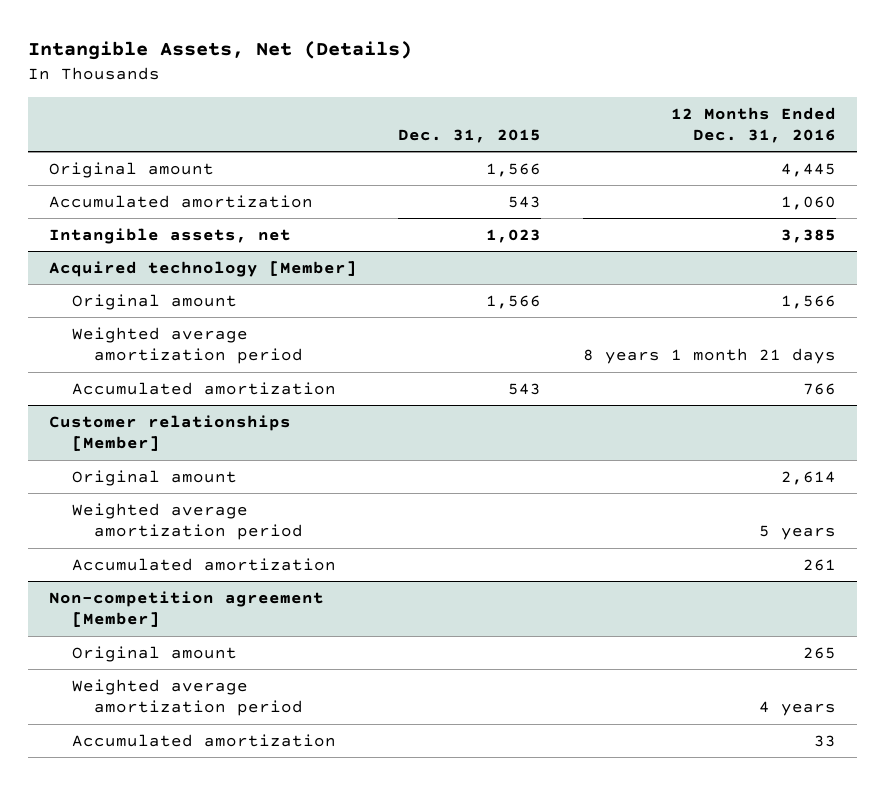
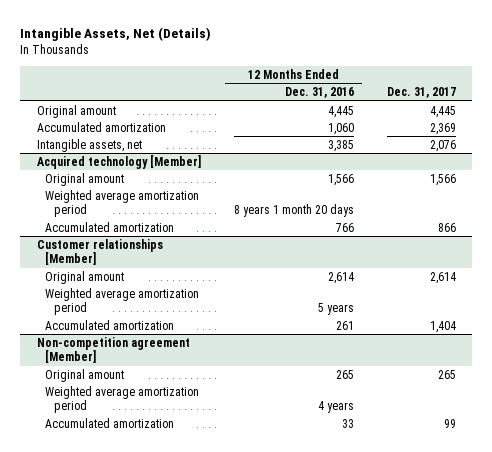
[398,129,542,144] Dec. 31, 2015 -> none
none -> [386,87,456,99] Dec. 31, 2017
[583,348,837,365] 8 years 1 month 21 days -> [233,204,354,218] 8 years 1 month 20 days

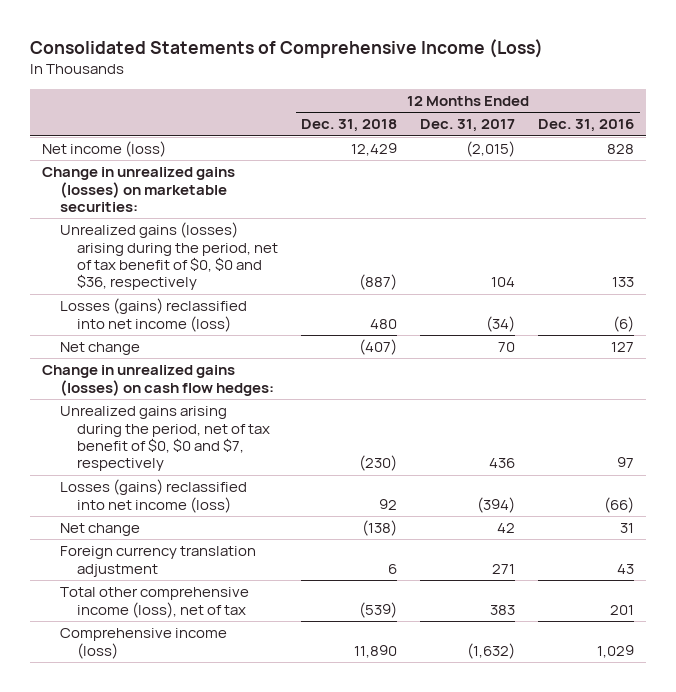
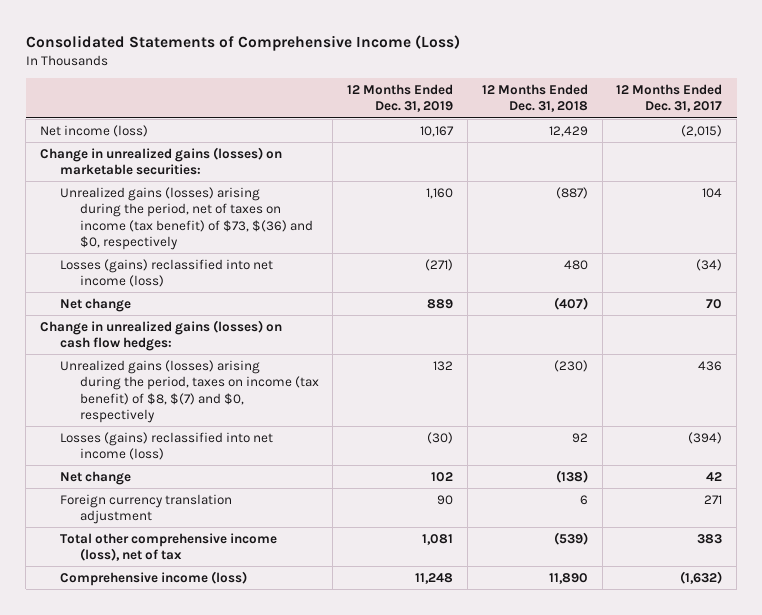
[538,119,635,133] Dec. 31, 2016 -> none
none -> [347,83,454,113] 12 Months Ended Dec. 31, 2019
[59,222,279,291] Unrealized gains (losses) arising during the period, net of tax benefit of $0, $0 and $36, respectively -> [59,186,313,251] Unrealized gains (losses) arising during the period, net of taxes on income (tax benefit) of $73, $(36) and $0, respectively
[59,406,271,472] Unrealized gains arising during the period, net of tax benefit of $0, $0 and $7, respectively -> [59,359,319,424] Unrealized gains (losses) arising during the period, taxes on income (tax benefit) of $8, $(7) and $0, respectively

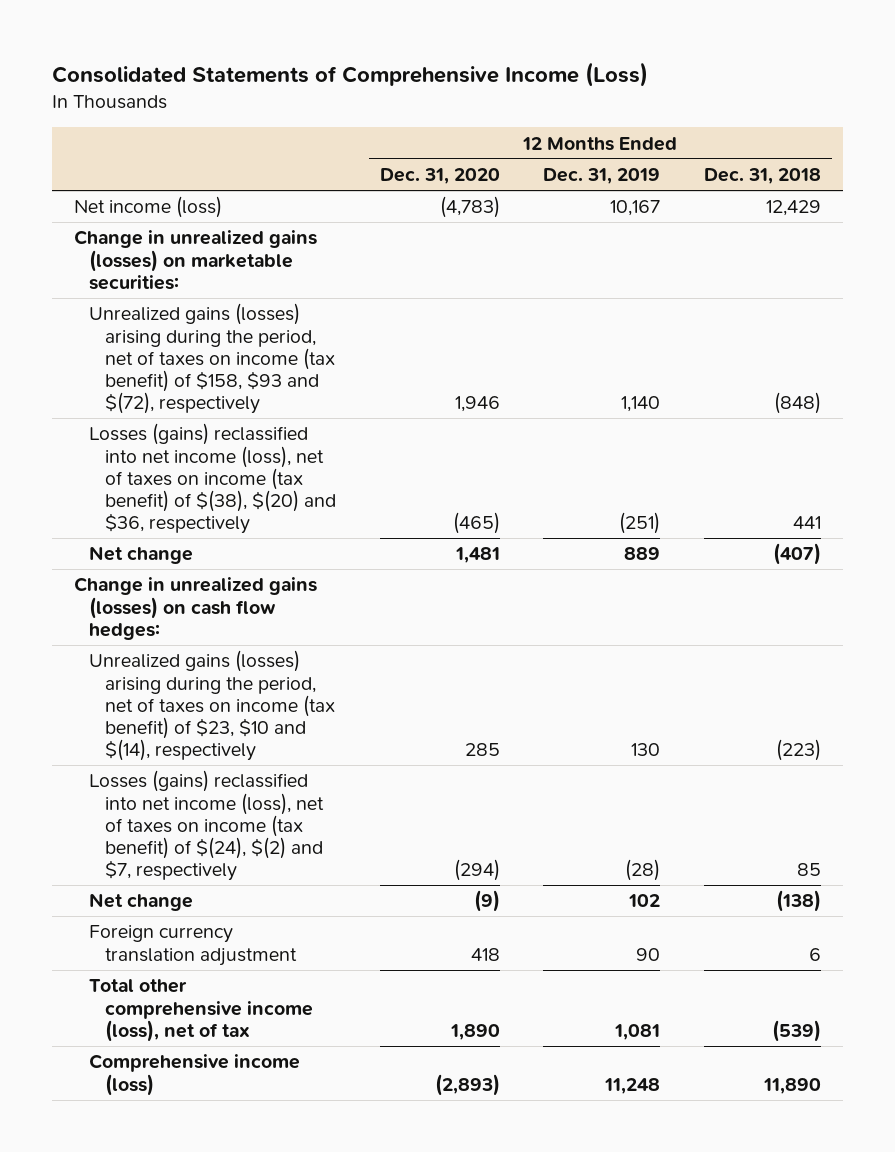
[616,83,723,113] 12 Months Ended Dec. 31, 2017 -> none
none -> [379,167,500,184] Dec. 31, 2020
[59,186,313,251] Unrealized gains (losses) arising during the period, net of taxes on income (tax benefit) of $73, $(36) and $0, respectively -> [89,303,336,415] Unrealized gains (losses) arising during the period, net of taxes on income (tax benefit) of $158, $93 and $(72), respectively
[426,187,454,199] 1,160 -> [621,396,661,413] 1,140
[555,186,588,199] (887) -> [774,392,822,415] (848)
[59,258,273,288] Losses (gains) reclassified into net income (loss) -> [89,423,337,535] Losses (gains) reclassified into net income (loss), net of taxes on income (tax benefit) of $(38), $(20) and $36, respectively
[425,258,454,271] (271) -> [619,512,661,535] (251)
[563,259,588,270] 480 -> [793,516,822,530] 441
[59,359,319,424] Unrealized gains (losses) arising during the period, taxes on income (tax benefit) of $8, $(7) and $0, respectively -> [89,650,336,762] Unrealized gains (losses) arising during the period, net of taxes on income (tax benefit) of $23, $10 and $(14), respectively
[433,360,454,371] 132 -> [631,743,661,757] 130
[553,359,588,372] (230) -> [776,739,822,762] (223)
[59,431,273,461] Losses (gains) reclassified into net income (loss) -> [89,770,325,882] Losses (gains) reclassified into net income (loss), net of taxes on income (tax benefit) of $(24), $(2) and $7, respectively
[427,431,454,444] (30) -> [625,859,661,882] (28)
[571,432,588,443] 92 -> [797,863,822,877] 85

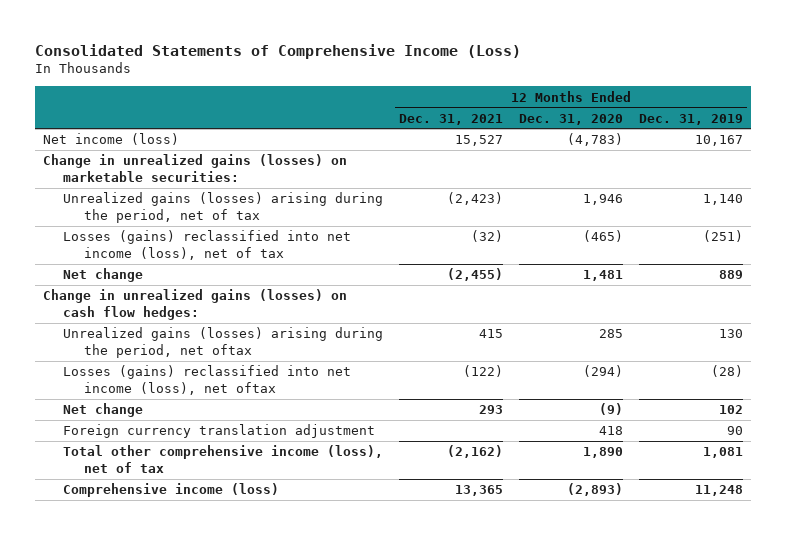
[704,167,822,184] Dec. 31, 2018 -> none
none -> [399,113,504,125] Dec. 31, 2021
[89,303,336,415] Unrealized gains (losses) arising during the period, net of taxes on income (tax benefit) of $158, $93 and $(72), respectively -> [63,192,384,224] Unrealized gains (losses) arising during the period, net of tax
[89,423,337,535] Losses (gains) reclassified into net income (loss), net of taxes on income (tax benefit) of $(38), $(20) and $36, respectively -> [63,230,352,261] Losses (gains) reclassified into net income (loss), net of tax
[89,650,336,762] Unrealized gains (losses) arising during the period, net of taxes on income (tax benefit) of $23, $10 and $(14), respectively -> [63,327,384,359] Unrealized gains (losses) arising during the period, net oftax
[89,770,325,882] Losses (gains) reclassified into net income (loss), net of taxes on income (tax benefit) of $(24), $(2) and $7, respectively -> [63,365,352,396] Losses (gains) reclassified into net income (loss), net oftax

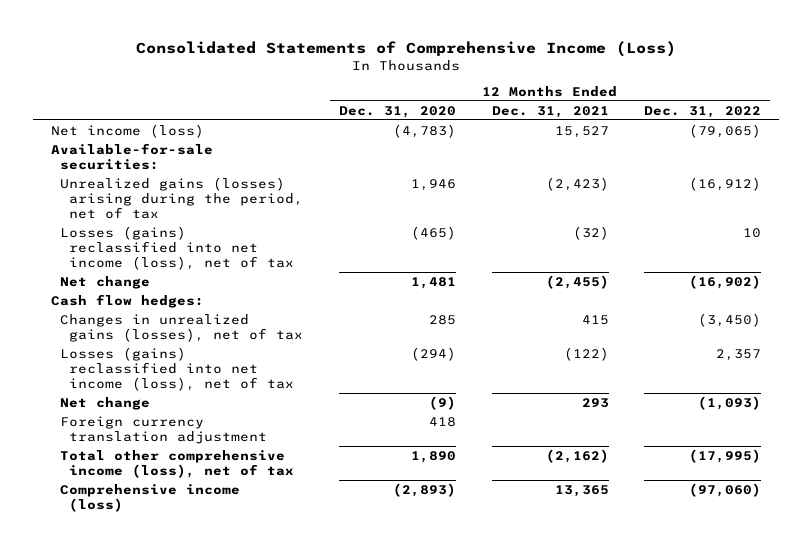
[638,113,743,125] Dec. 31, 2019 -> none
none -> [644,105,762,118] Dec. 31, 2022
[43,154,348,183] Change in unrealized gains (losses) on marketable securities: -> none
none -> [50,142,213,171] Available-for-sale securities:
[43,289,348,321] Change in unrealized gains (losses) on cash flow hedges: -> none
none -> [50,293,204,308] Cash flow hedges:
[63,327,384,359] Unrealized gains (losses) arising during the period, net oftax -> [60,313,304,343] Changes in unrealized gains (losses), net of tax
[63,365,352,396] Losses (gains) reclassified into net income (loss), net oftax -> [60,346,295,392] Losses (gains) reclassified into net income (loss), net of tax

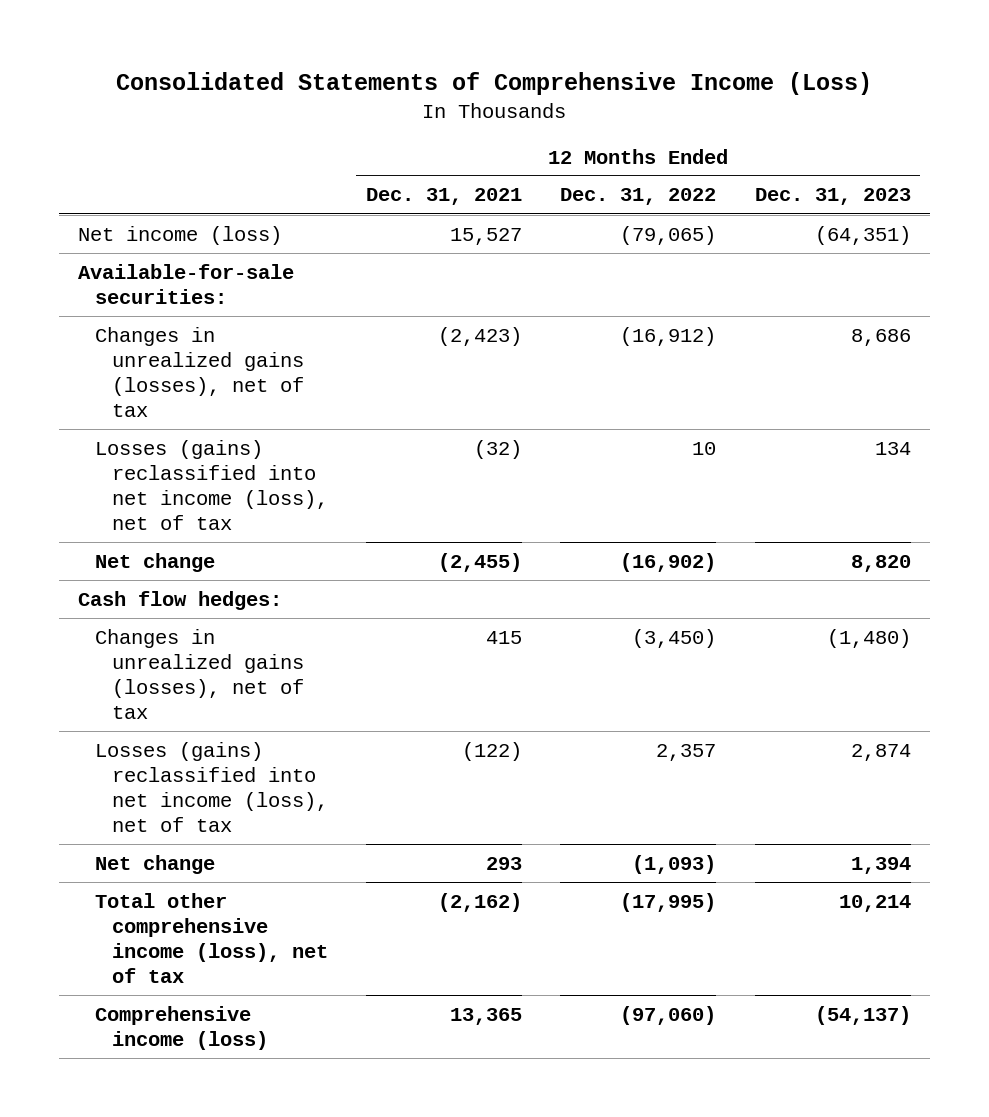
[338,105,456,118] Dec. 31, 2020 -> none
none -> [754,188,911,206] Dec. 31, 2023
[60,176,304,220] Unrealized gains (losses) arising during the period, net of tax -> [94,326,304,417] Changes in unrealized gains (losses), net of tax
[60,415,268,445] Foreign currency translation adjustment -> none

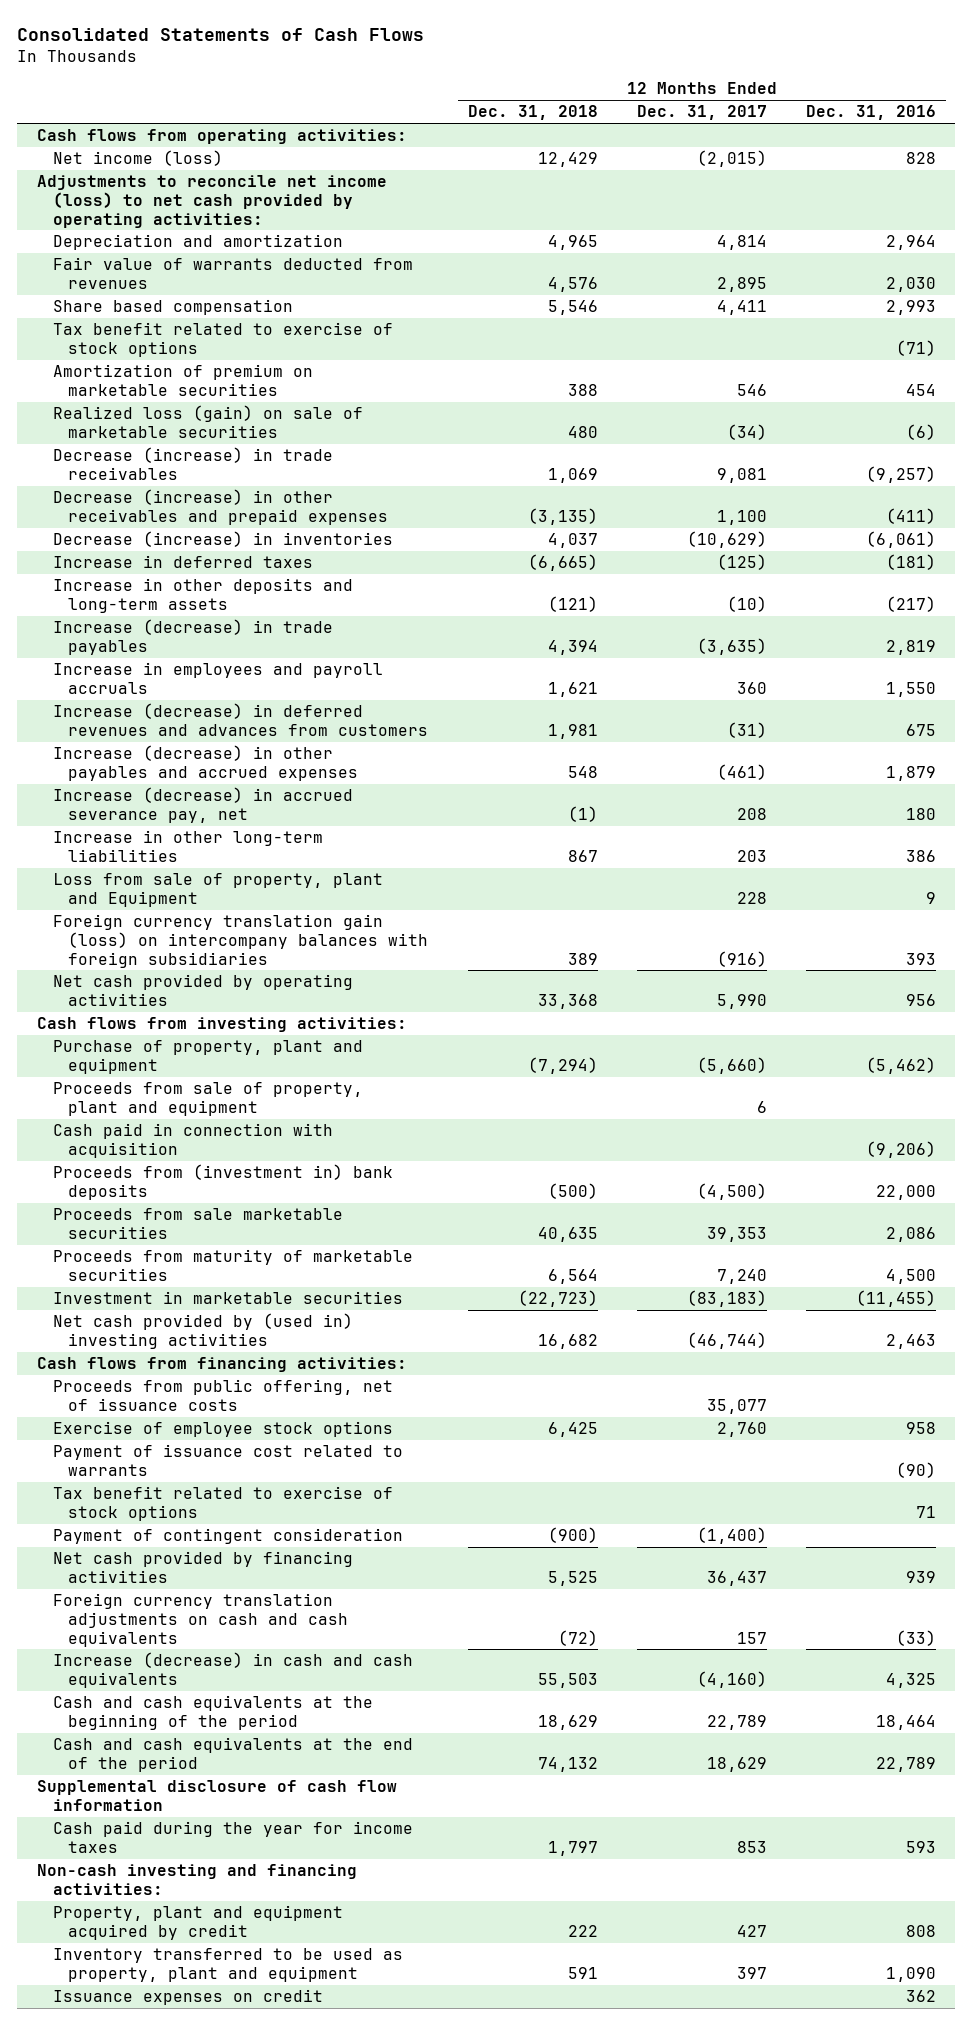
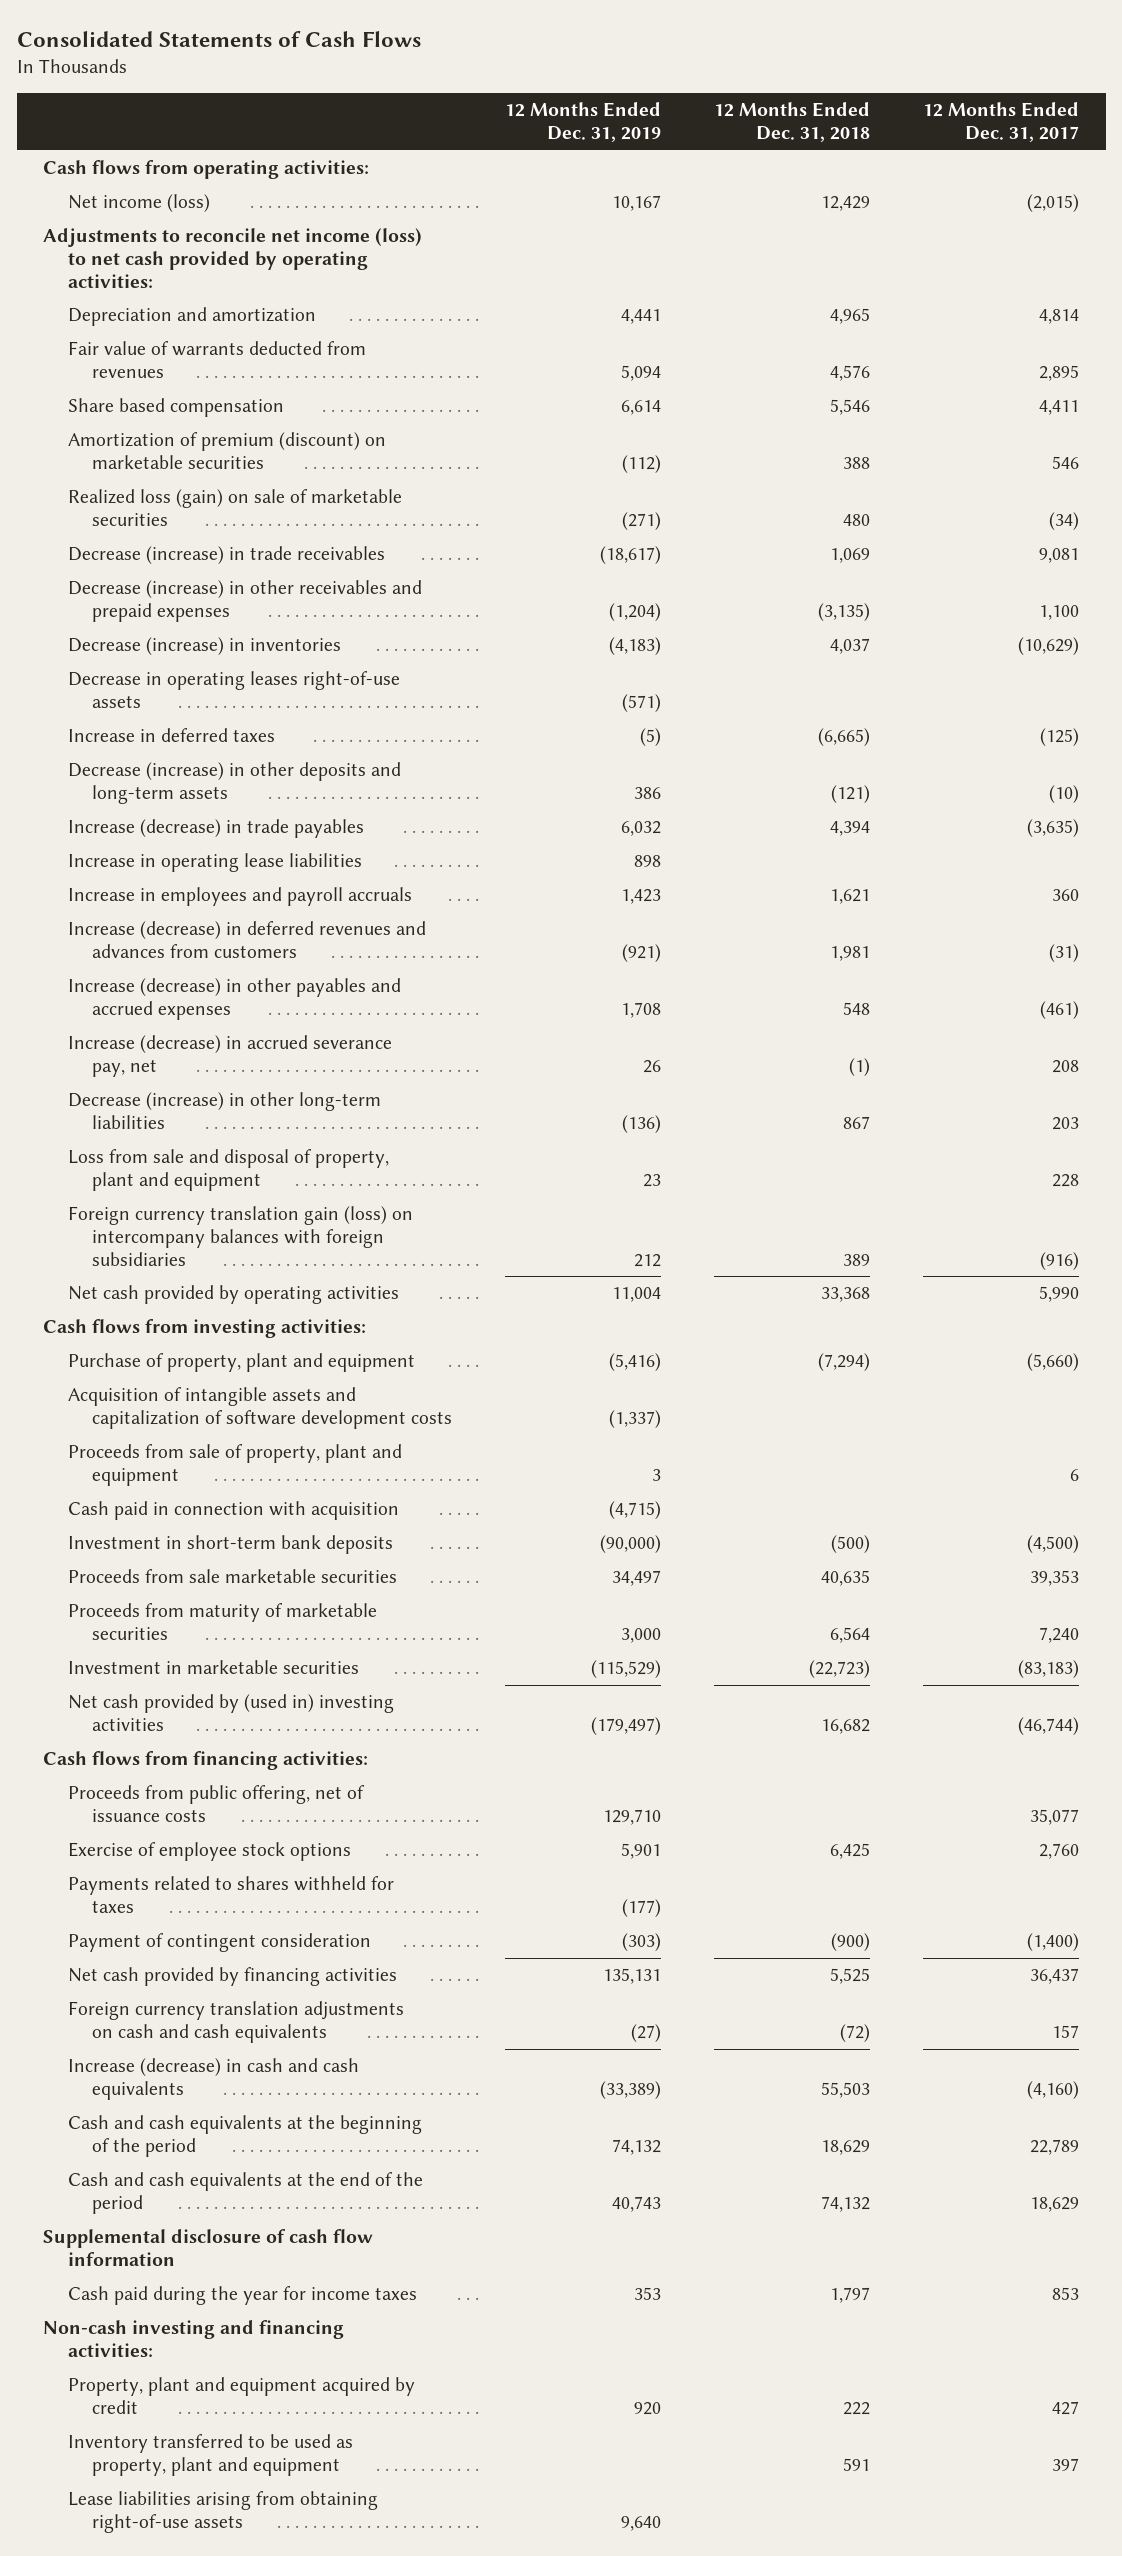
[805,105,936,121] Dec. 31, 2016 -> none
none -> [505,102,662,143] 12 Months Ended Dec. 31, 2019
[52,322,393,357] Tax benefit related to exercise of stock options -> none
[52,364,313,396] Amortization of premium on marketable securities -> [67,432,386,470] Amortization of premium (discount) on marketable securities
none -> [67,671,400,709] Decrease in operating leases right-of-use assets
[52,578,353,613] Increase in other deposits and long-term assets -> [67,762,401,805] Decrease (increase) in other deposits and long-term assets
none -> [67,853,362,873] Increase in operating lease liabilities
[52,830,323,862] Increase in other long-term liabilities -> [67,1092,381,1130] Decrease (increase) in other long-term liabilities
[52,873,383,907] Loss from sale of property, plant and Equipment -> [67,1149,389,1192] Loss from sale and disposal of property, plant and equipment
none -> [67,1387,453,1430] Acquisition of intangible assets and capitalization of software development costs
[52,1164,393,1200] Proceeds from (investment in) bank deposits -> [67,1535,393,1555] Investment in short-term bank deposits
[52,1486,393,1521] Tax benefit related to exercise of stock options -> none
[52,1444,403,1476] Payment of issuance cost related to warrants -> [67,1876,394,1914] Payments related to shares withheld for taxes
[52,1989,323,2006] Issuance expenses on credit -> none
none -> [67,2491,378,2534] Lease liabilities arising from obtaining right-of-use assets

